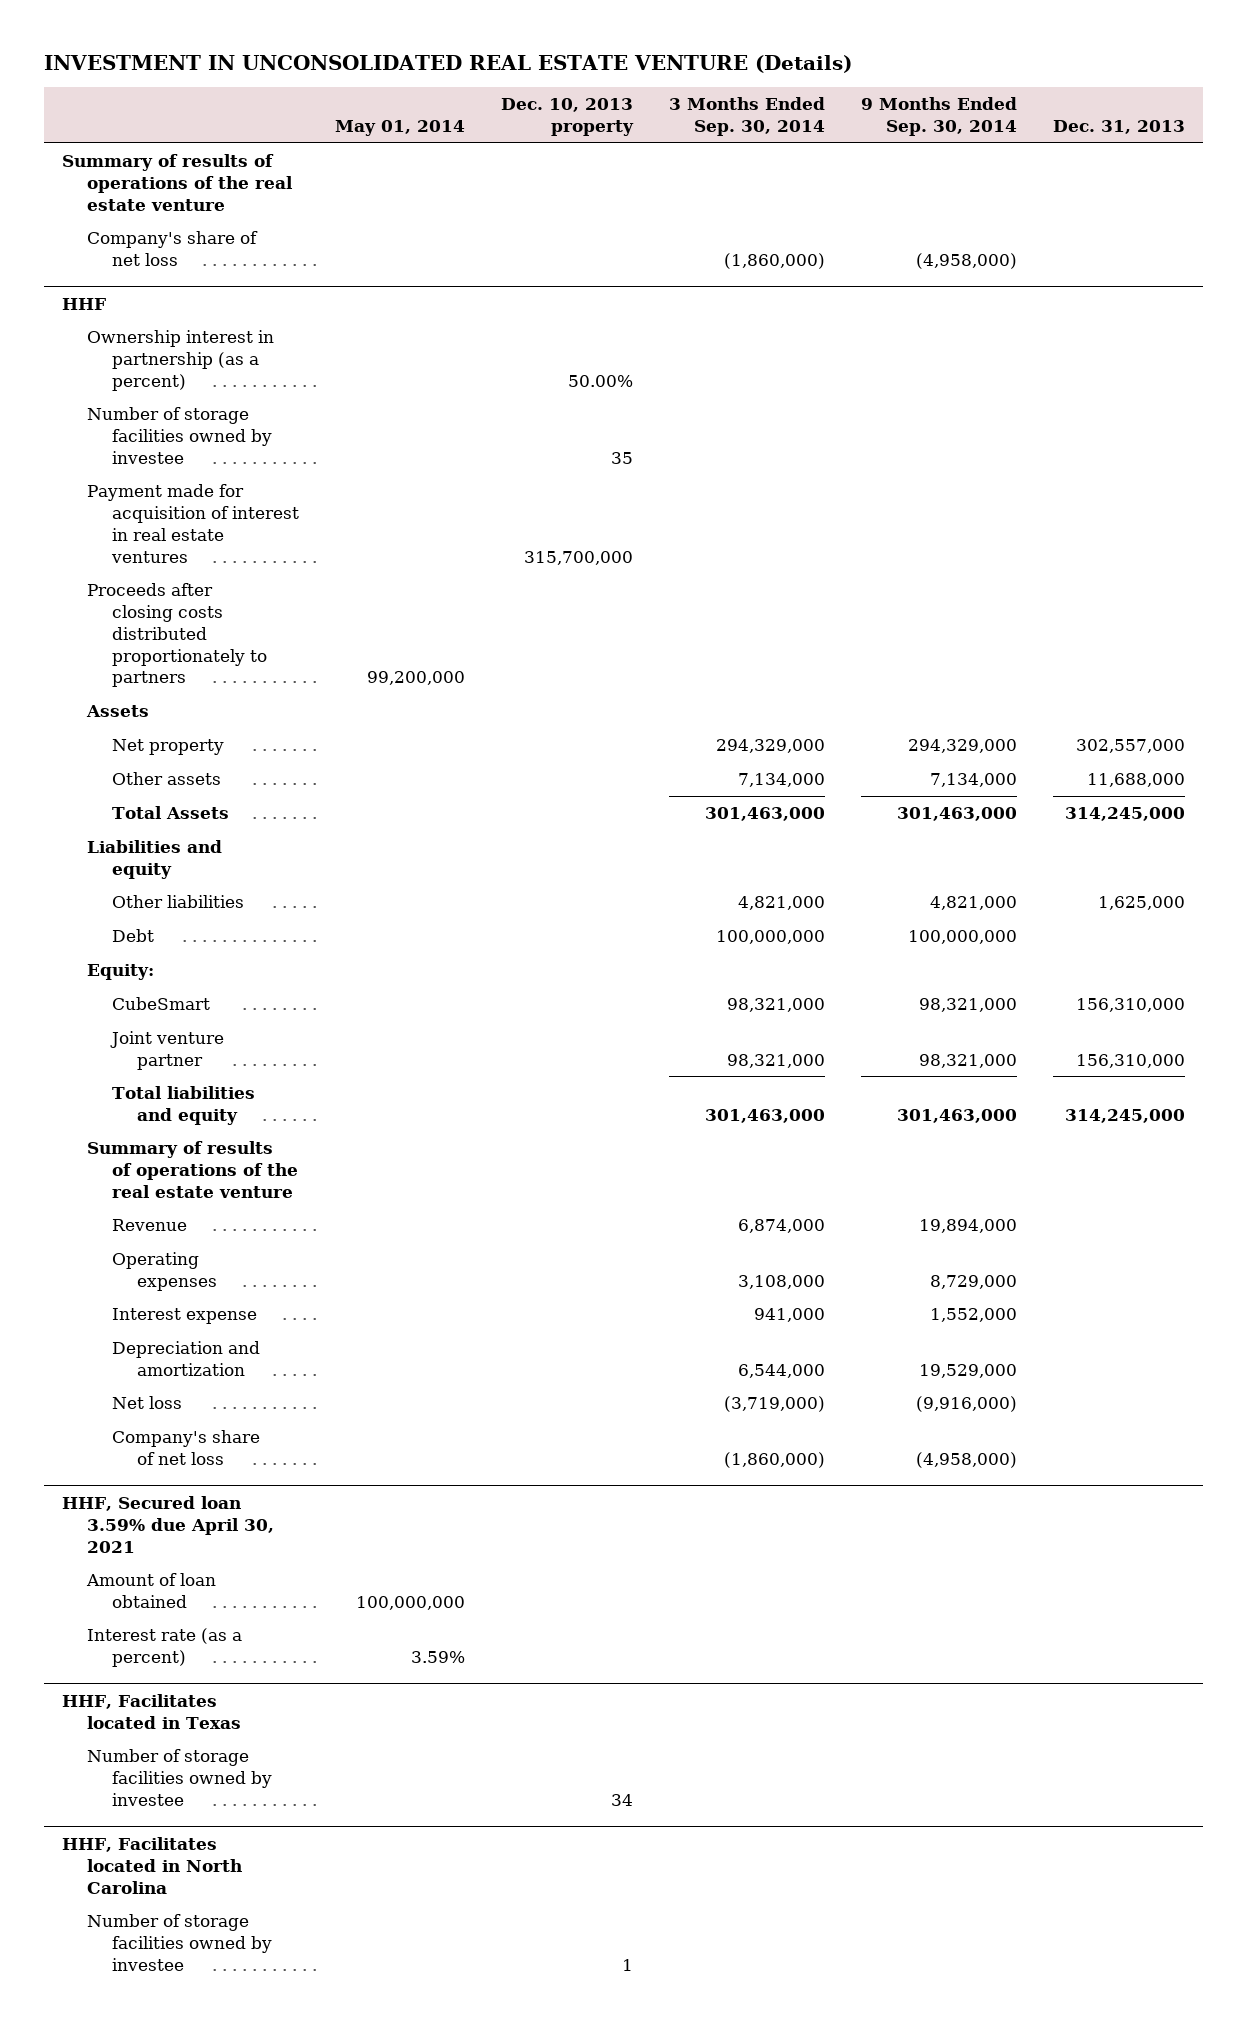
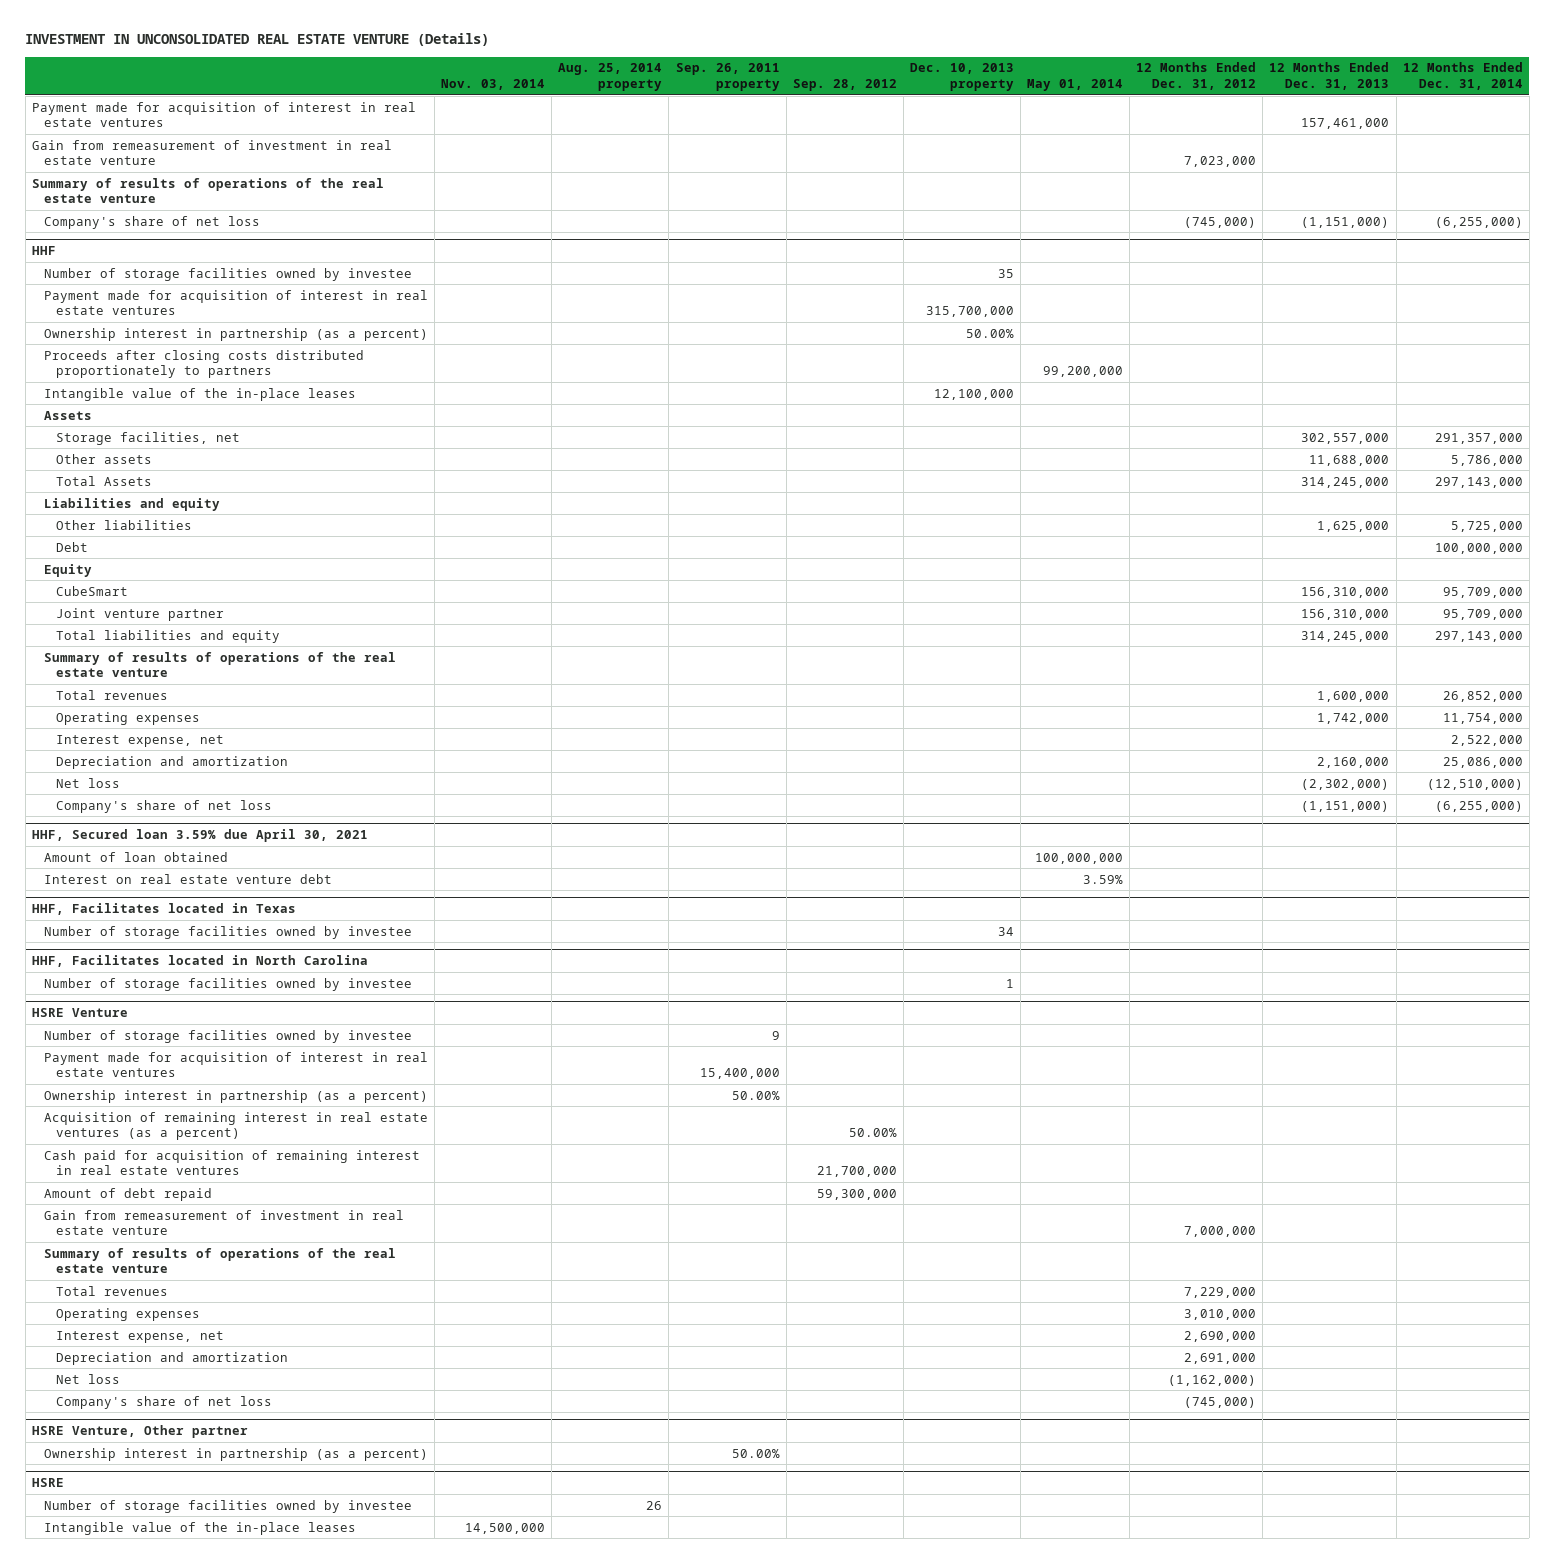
[669,97,826,137] 3 Months Ended Sep. 30, 2014 -> none
[861,97,1018,137] 9 Months Ended Sep. 30, 2014 -> none
[1053,120,1186,135] Dec. 31, 2013 -> none
none -> [441,79,546,91] Nov. 03, 2014
none -> [558,63,663,92] Aug. 25, 2014 property
none -> [675,63,780,92] Sep. 26, 2011 property
none -> [792,79,897,92] Sep. 28, 2012
none -> [1136,62,1257,91] 12 Months Ended Dec. 31, 2012
none -> [1269,62,1390,91] 12 Months Ended Dec. 31, 2013
none -> [1402,62,1523,91] 12 Months Ended Dec. 31, 2014
none -> [31,101,416,128] Payment made for acquisition of interest in real estate ventures
none -> [31,139,392,166] Gain from remeasurement of investment in real estate venture
[86,330,274,391] Ownership interest in partnership (as a percent) -> [43,327,428,341] Ownership interest in partnership (as a percent)
none -> [43,387,356,401] Intangible value of the in-place leases
[112,739,225,756] Net property -> [56,431,241,445] Storage facilities, net
[86,964,154,981] Equity: -> [43,563,92,577] Equity
[112,1219,188,1232] Revenue -> [56,689,169,700] Total revenues
[112,1308,258,1325] Interest expense -> [56,734,225,747] Interest expense, net
[86,1628,242,1667] Interest rate (as a percent) -> [43,873,332,884] Interest on real estate venture debt
none -> [31,1008,128,1018] HSRE Venture
none -> [43,1029,412,1043] Number of storage facilities owned by investee
none -> [43,1051,428,1078] Payment made for acquisition of interest in real estate ventures
none -> [43,1089,428,1103] Ownership interest in partnership (as a percent)
none -> [43,1111,428,1141] Acquisition of remaining interest in real estate ventures (as a percent)
none -> [43,1149,420,1176] Cash paid for acquisition of remaining interest in real estate ventures
none -> [43,1187,212,1201] Amount of debt repaid
none -> [43,1209,404,1236] Gain from remeasurement of investment in real estate venture
none -> [43,1247,396,1274] Summary of results of operations of the real estate venture
none -> [56,1285,169,1296] Total revenues
none -> [56,1307,201,1321] Operating expenses
none -> [56,1330,225,1343] Interest expense, net
none -> [56,1351,289,1365] Depreciation and amortization
none -> [56,1373,121,1384] Net loss
none -> [56,1395,273,1409] Company's share of net loss
none -> [31,1425,248,1439] HSRE Venture, Other partner
none -> [43,1447,428,1461] Ownership interest in partnership (as a percent)
none -> [31,1478,64,1488] HSRE
none -> [43,1499,412,1513] Number of storage facilities owned by investee
none -> [43,1521,356,1535] Intangible value of the in-place leases

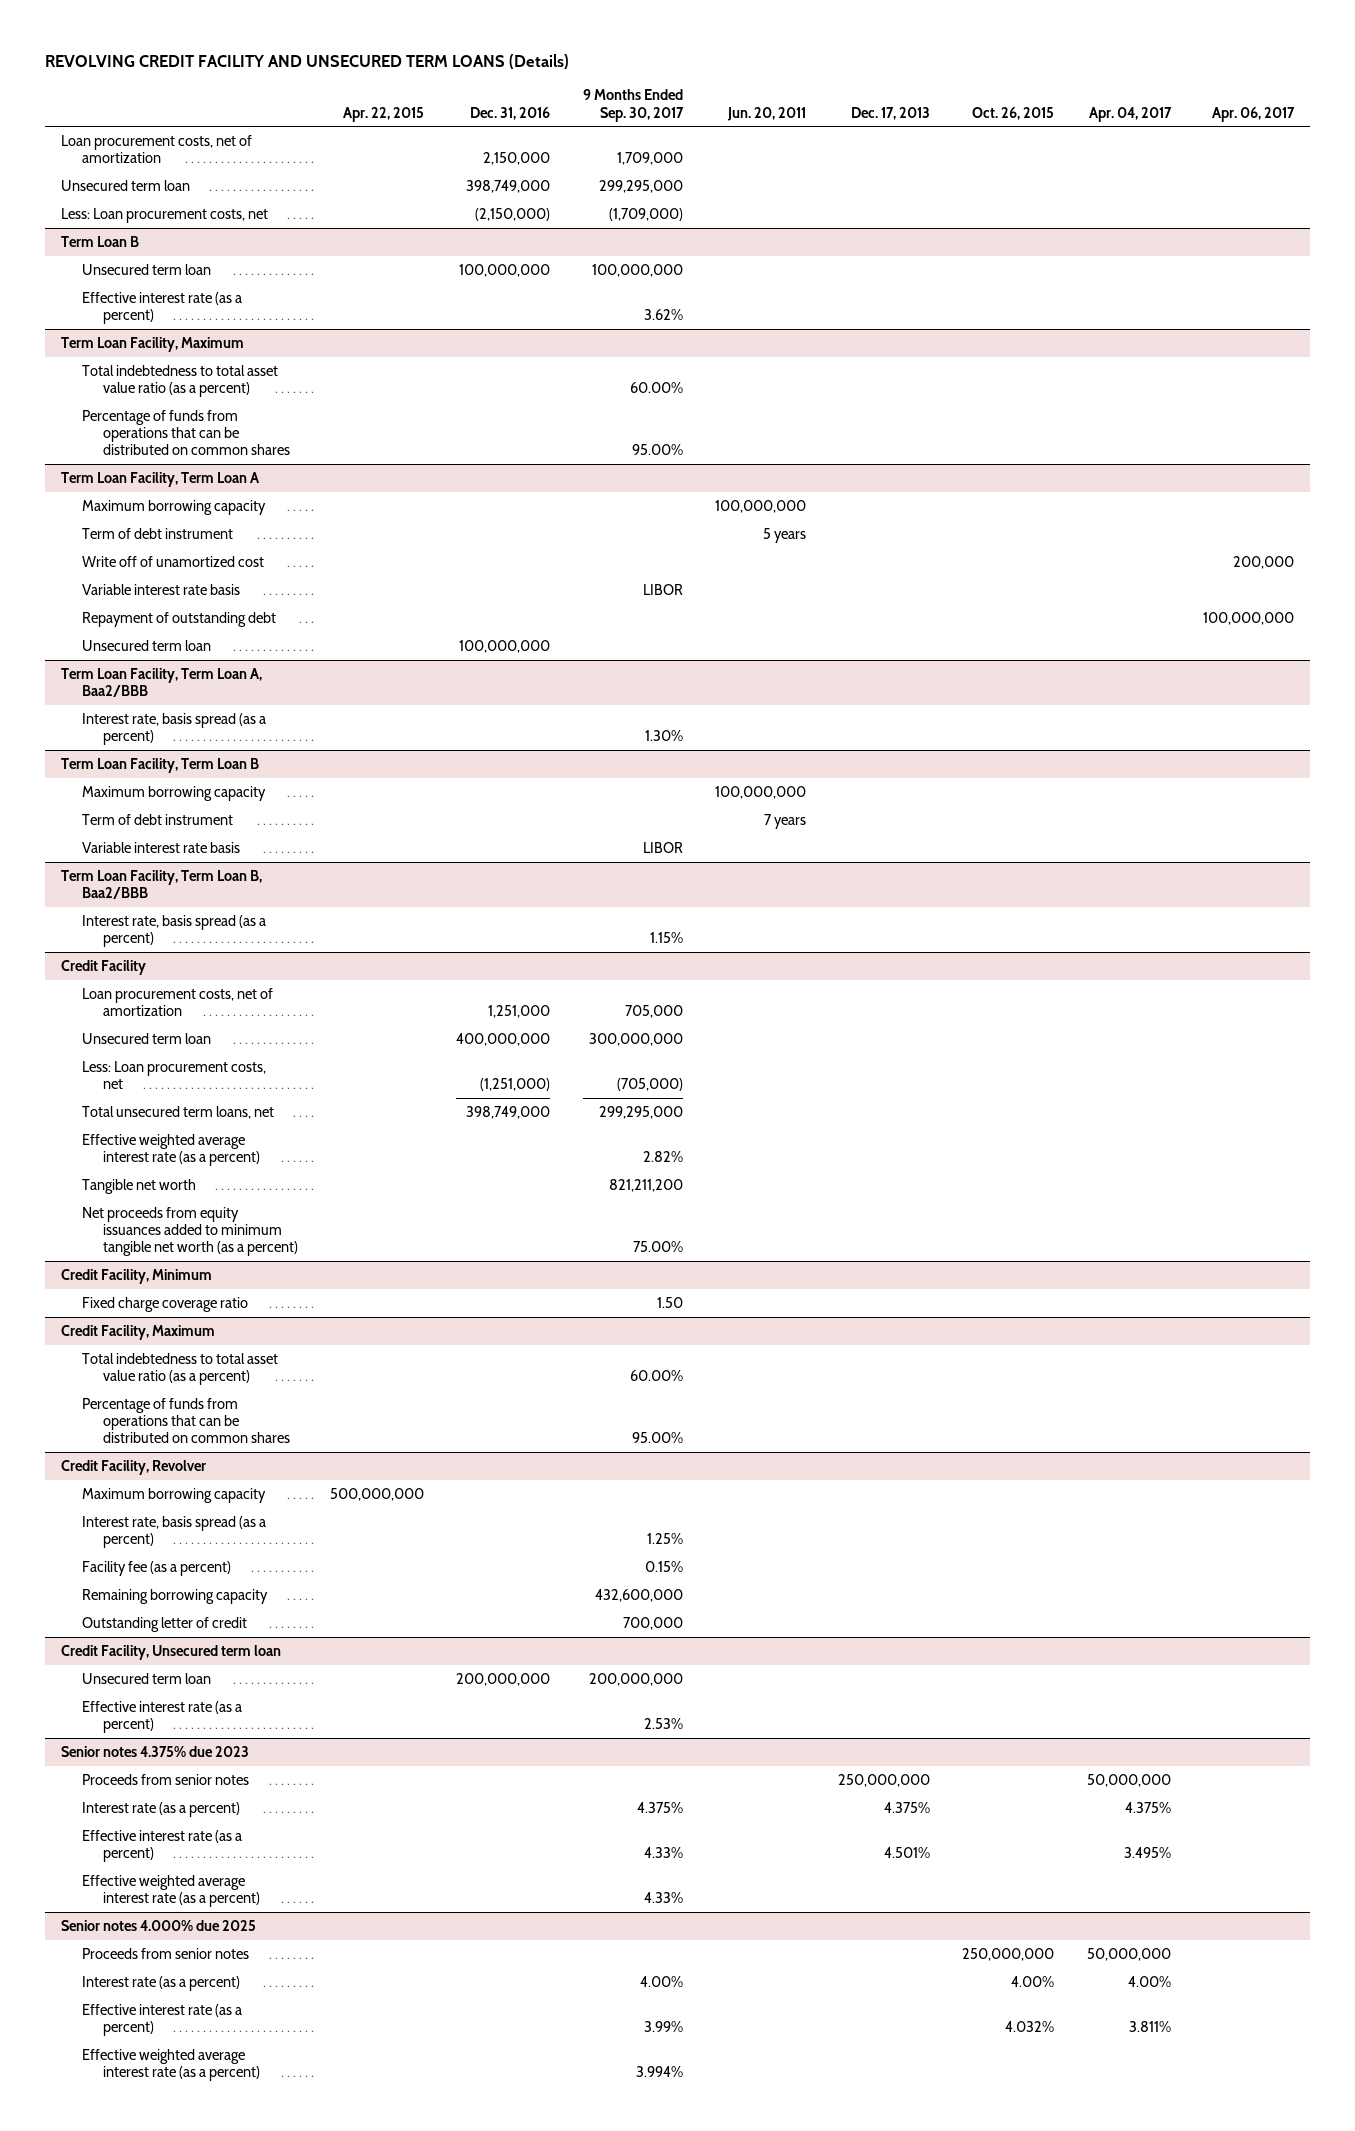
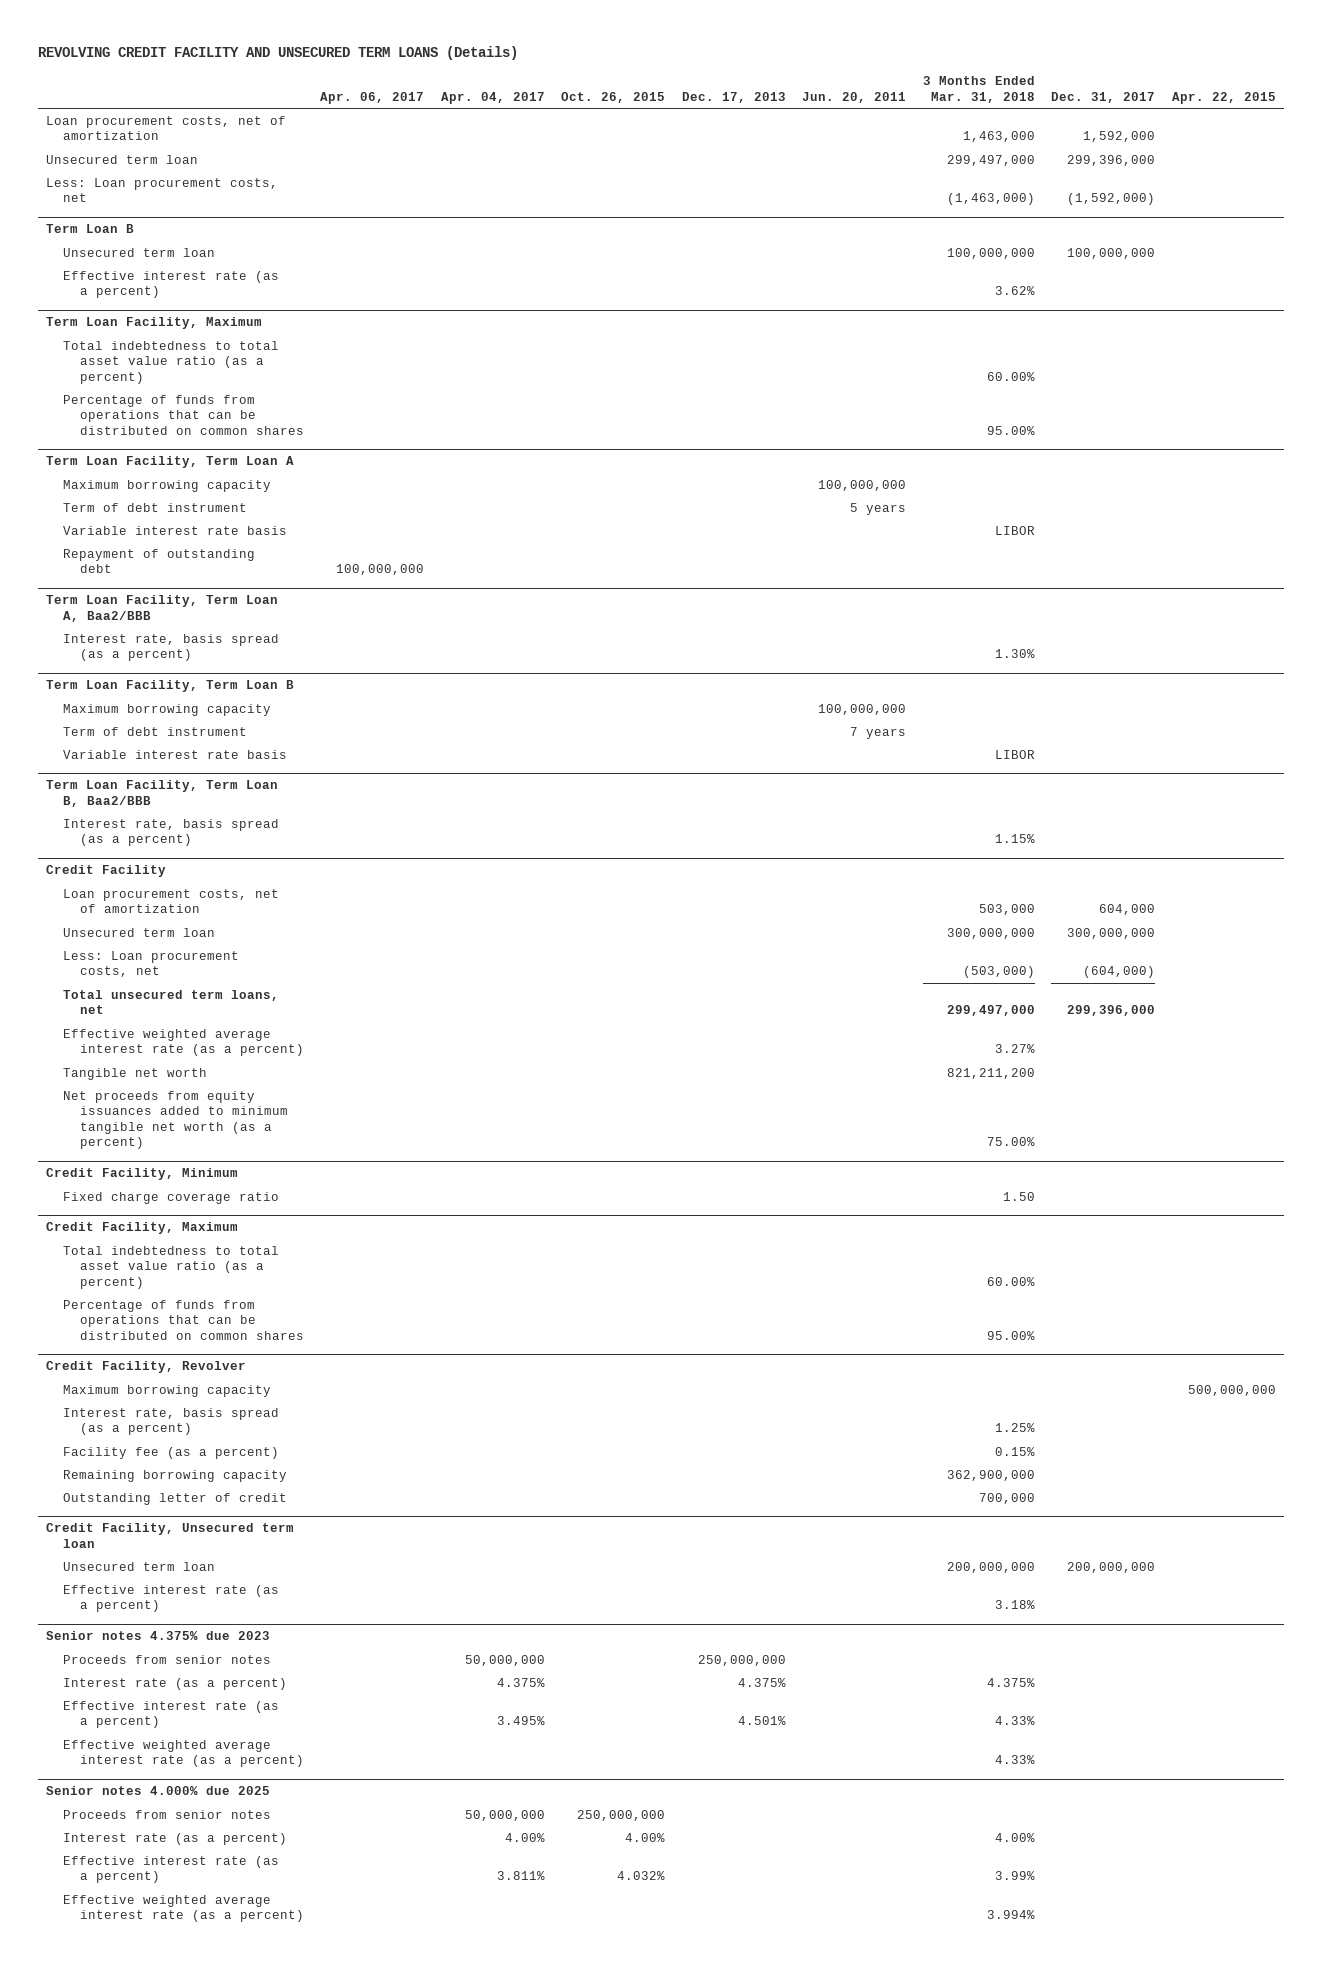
[470,106,551,120] Dec. 31, 2016 -> none
[582,89,684,122] 9 Months Ended Sep. 30, 2017 -> none
none -> [922,76,1035,103] 3 Months Ended Mar. 31, 2018
none -> [1051,91,1156,103] Dec. 31, 2017
[81,555,264,567] Write off of unamortized cost -> none
[81,639,211,651] Unsecured term loan -> none

